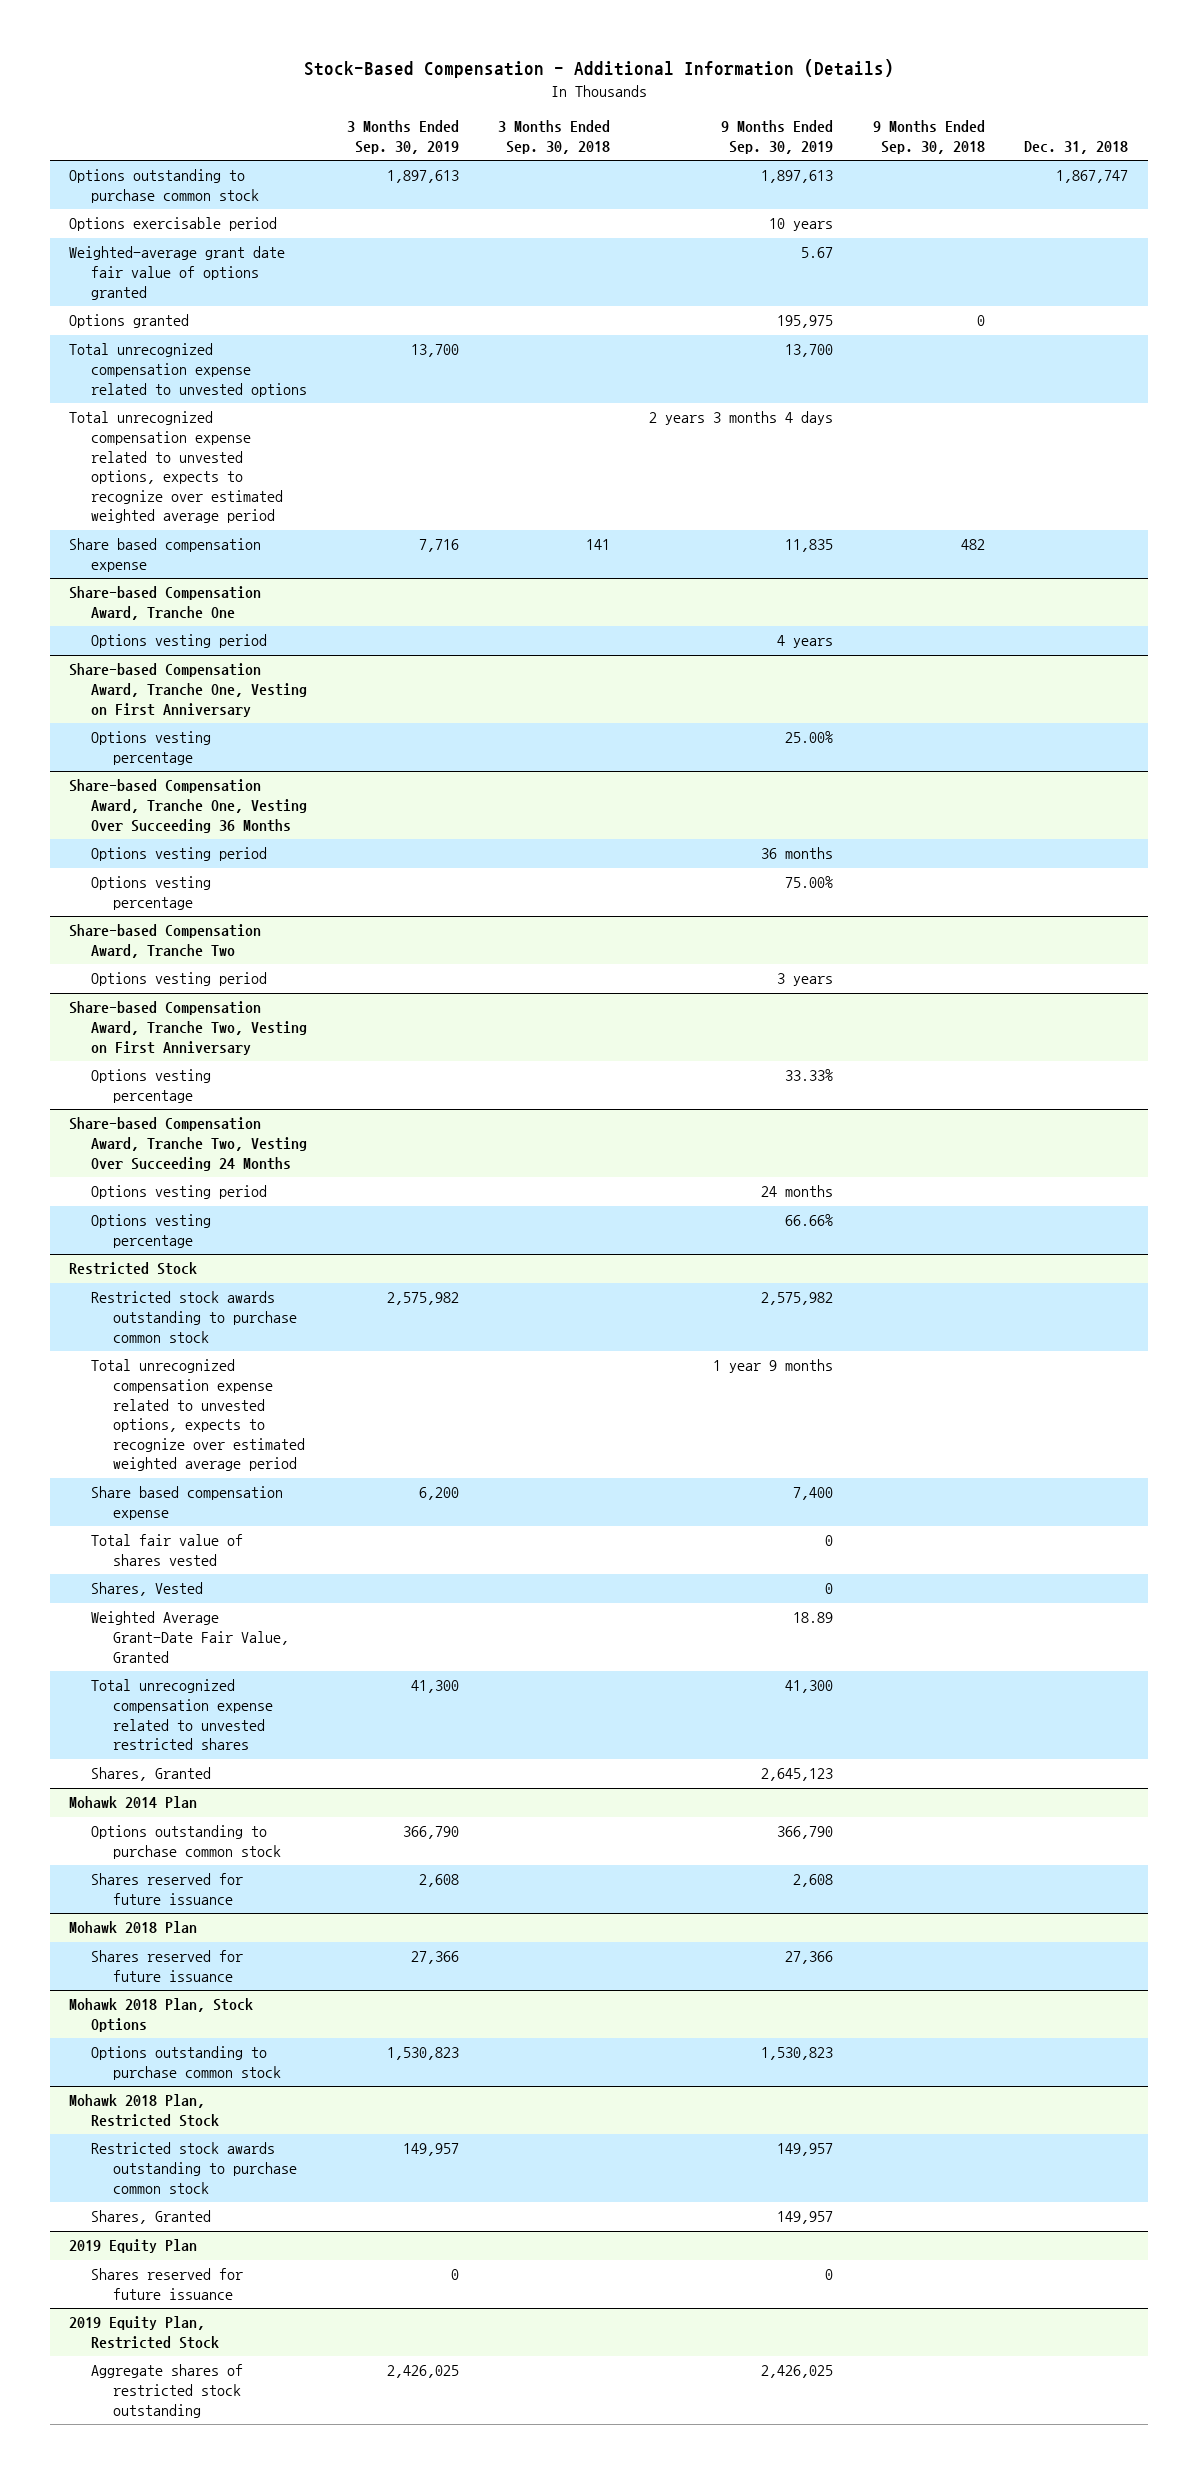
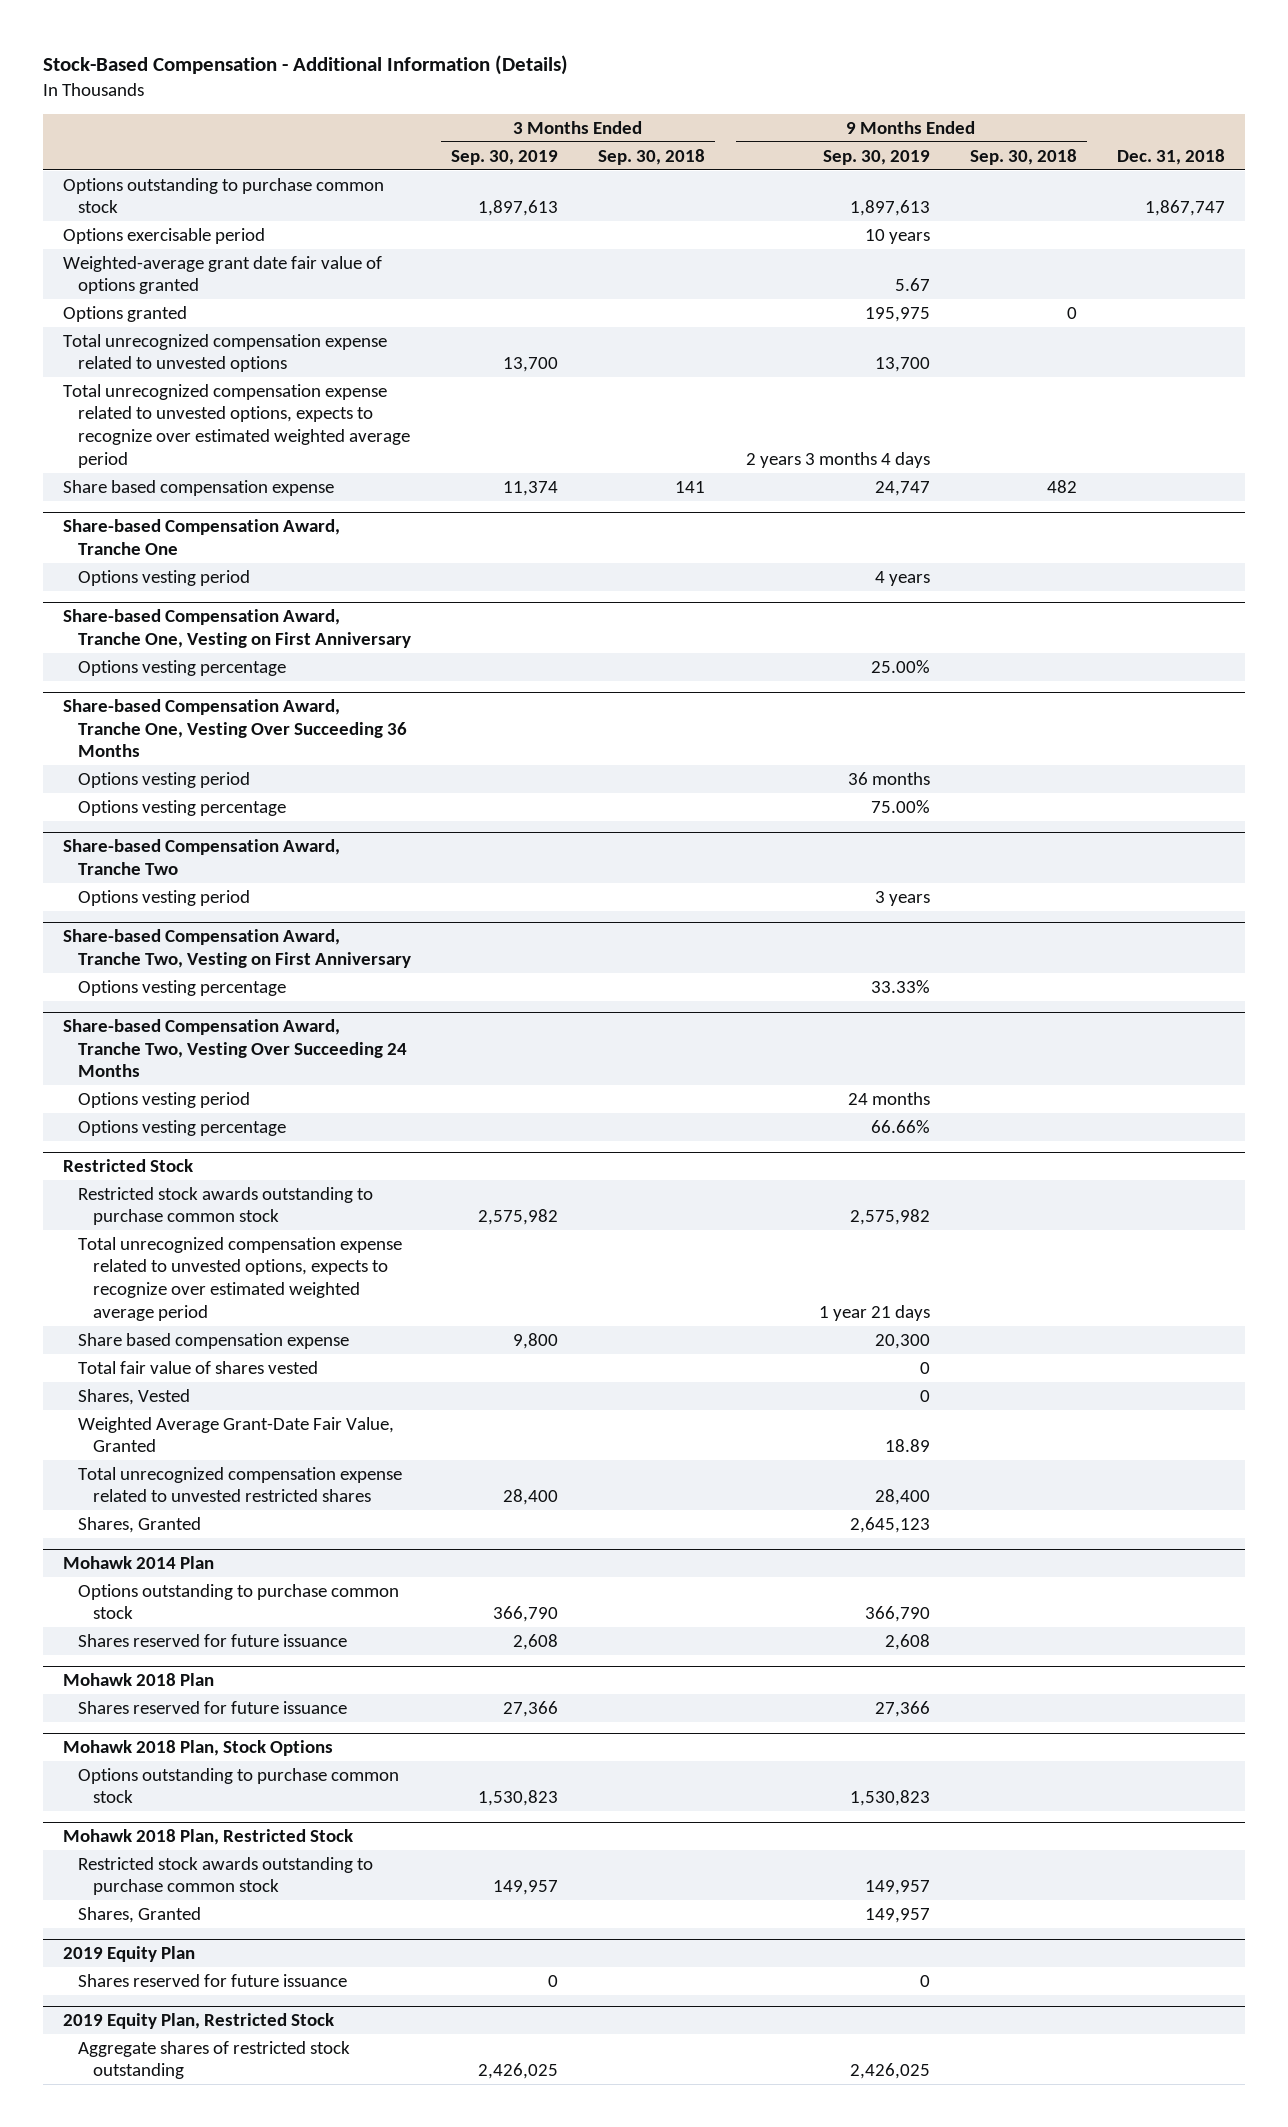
[418,539,459,553] 7,716 -> [503,480,559,496] 11,374
[785,539,834,553] 11,835 -> [874,480,930,496] 24,747
[713,1359,834,1374] 1 year 9 months -> [818,1304,930,1321] 1 year 21 days
[418,1487,459,1501] 6,200 -> [513,1332,559,1349] 9,800
[793,1487,834,1501] 7,400 -> [874,1333,930,1349] 20,300
[410,1680,459,1694] 41,300 -> [503,1489,559,1506] 28,400
[785,1680,834,1694] 41,300 -> [874,1489,930,1506] 28,400

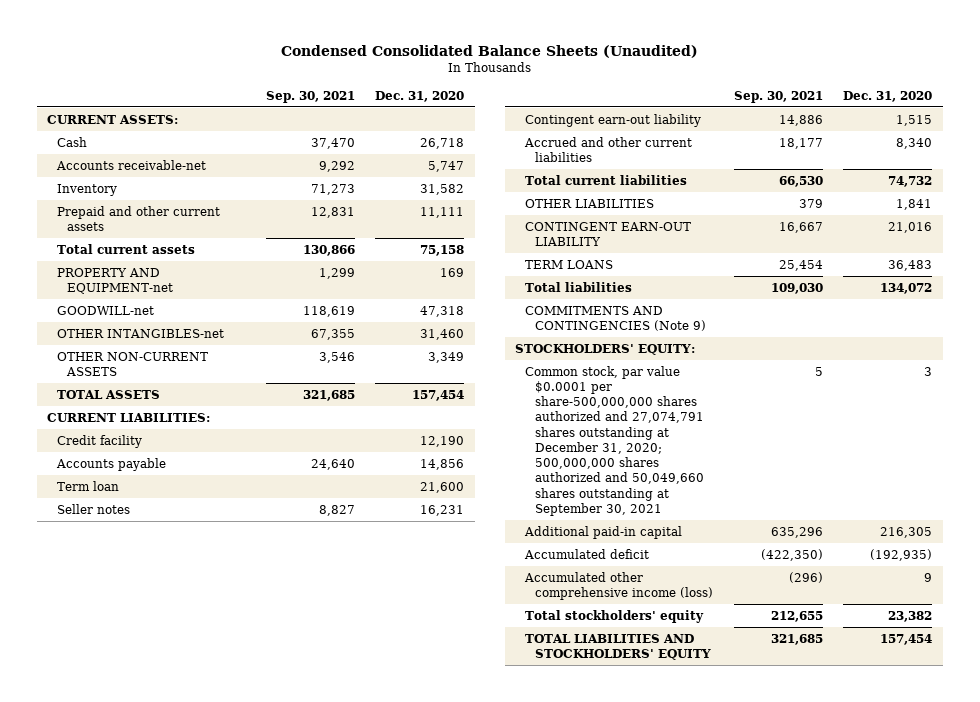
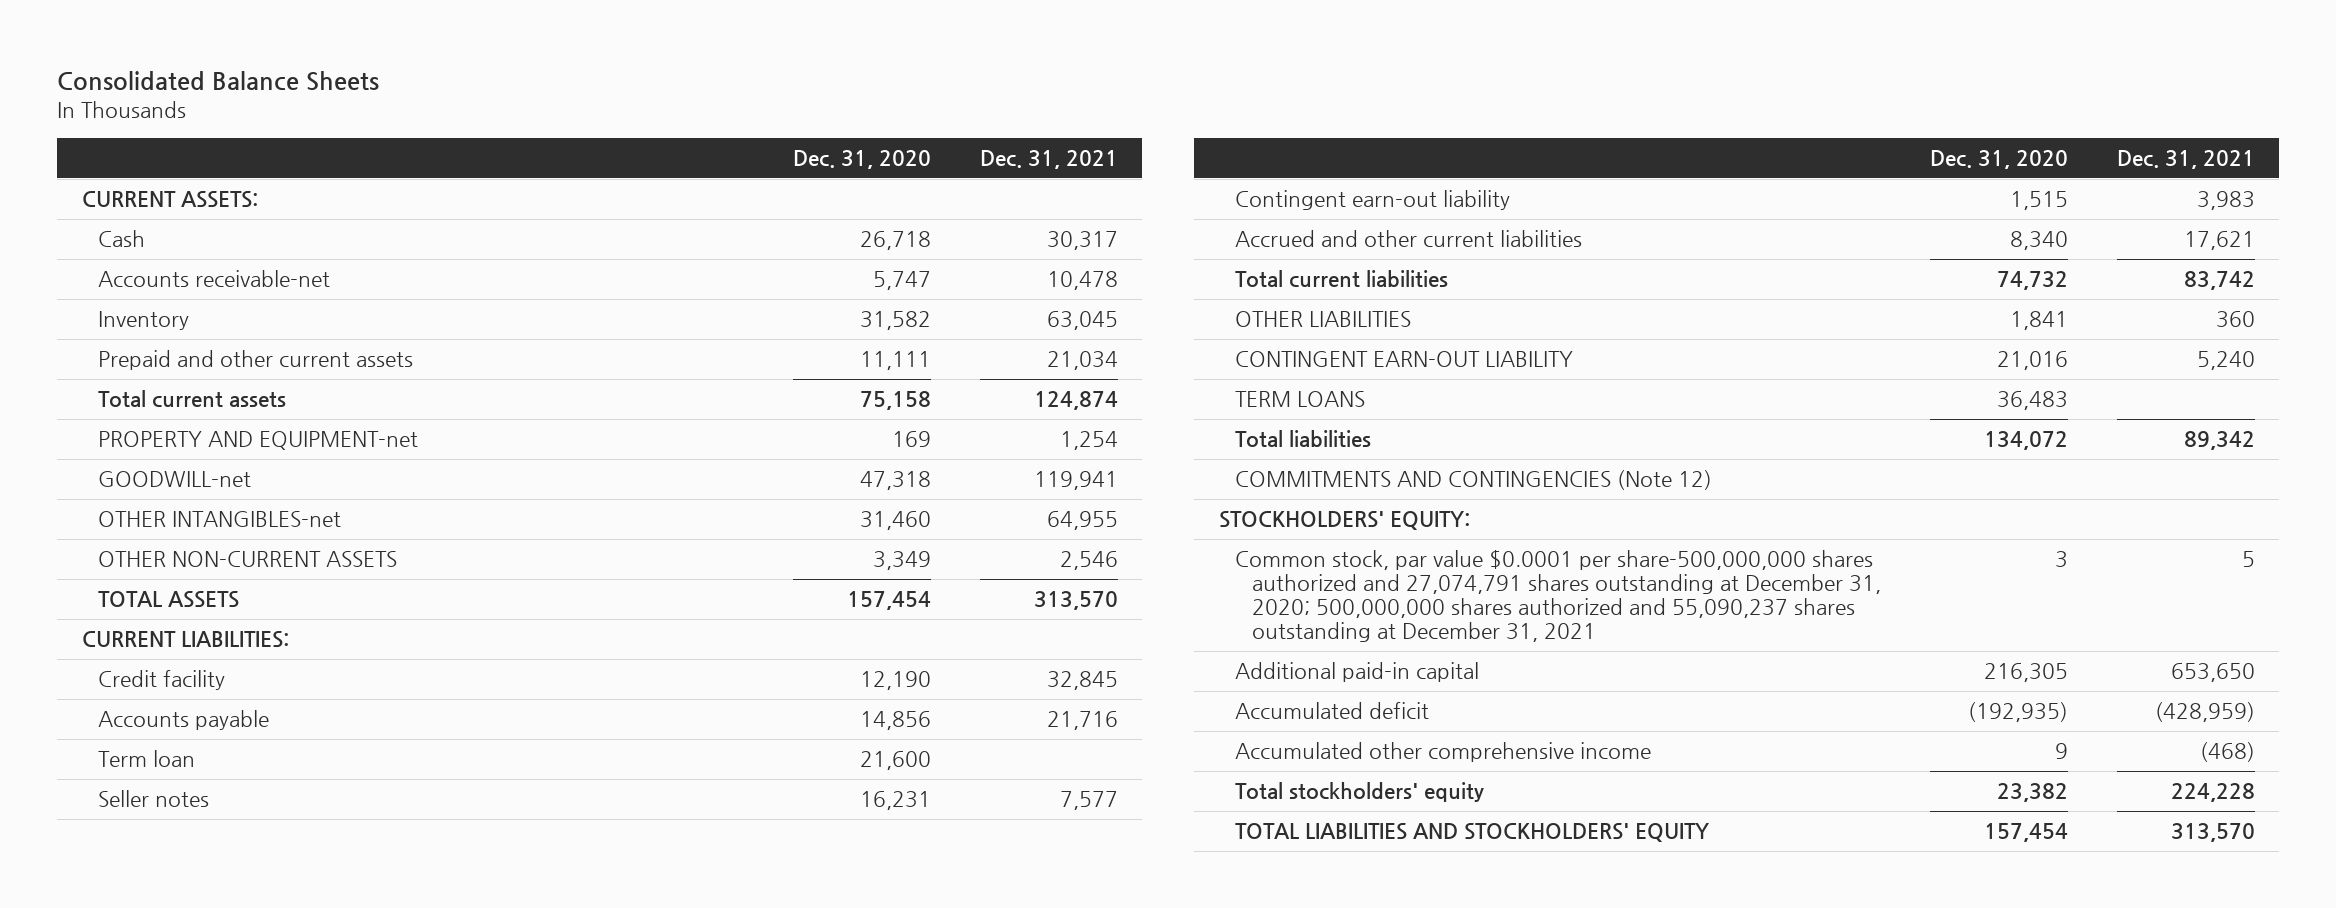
[280,44,698,58] Condensed Consolidated Balance Sheets (Unaudited) -> [57,71,380,92] Consolidated Balance Sheets
[265,90,355,103] Sep. 30, 2021 -> none
none -> [979,150,1118,170] Dec. 31, 2021
[525,305,706,332] COMMITMENTS AND CONTINGENCIES (Note 9) -> [1235,470,1713,491] COMMITMENTS AND CONTINGENCIES (Note 12)
[525,365,704,516] Common stock, par value $0.0001 per share-500,000,000 shares authorized and 27,074,791 shares outstanding at December 31, 2020; 500,000,000 shares authorized and 50,049,660 shares outstanding at September 30, 2021 -> [1235,550,1881,643] Common stock, par value $0.0001 per share-500,000,000 shares authorized and 27,074,791 shares outstanding at December 31, 2020; 500,000,000 shares authorized and 55,090,237 shares outstanding at December 31, 2021
[524,571,713,601] Accumulated other comprehensive income (loss) -> [1235,742,1652,763] Accumulated other comprehensive income

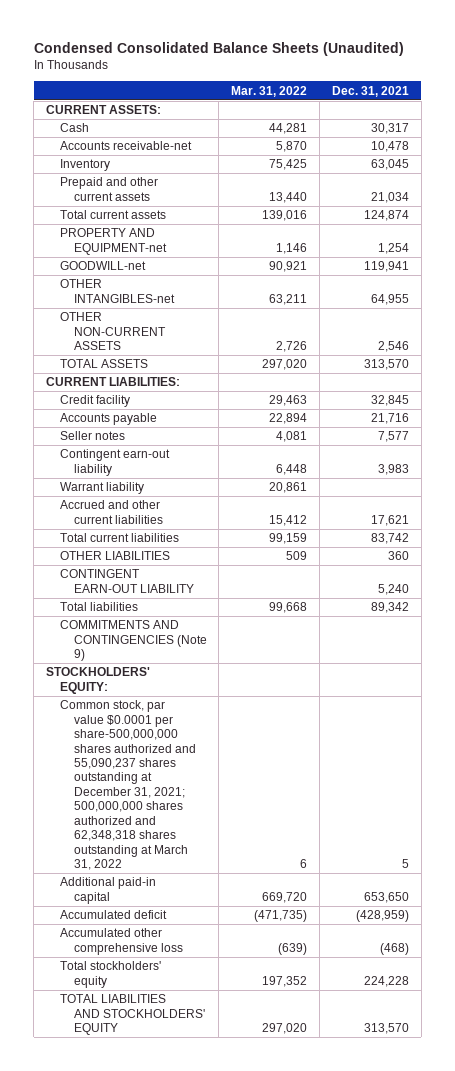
[57,71,380,92] Consolidated Balance Sheets -> [33,41,404,56] Condensed Consolidated Balance Sheets (Unaudited)
[792,150,931,170] Dec. 31, 2020 -> none
none -> [231,85,308,97] Mar. 31, 2022
[98,750,196,768] Term loan -> none
none -> [59,482,144,495] Warrant liability
[1235,391,1366,408] TERM LOANS -> none
[1235,470,1713,491] COMMITMENTS AND CONTINGENCIES (Note 12) -> [59,620,207,662] COMMITMENTS AND CONTINGENCIES (Note 9)
[1235,550,1881,643] Common stock, par value $0.0001 per share-500,000,000 shares authorized and 27,074,791 shares outstanding at December 31, 2020; 500,000,000 shares authorized and 55,090,237 shares outstanding at December 31, 2021 -> [59,700,196,871] Common stock, par value $0.0001 per share-500,000,000 shares authorized and 55,090,237 shares outstanding at December 31, 2021; 500,000,000 shares authorized and 62,348,318 shares outstanding at March 31, 2022
[1235,742,1652,763] Accumulated other comprehensive income -> [59,928,183,955] Accumulated other comprehensive loss

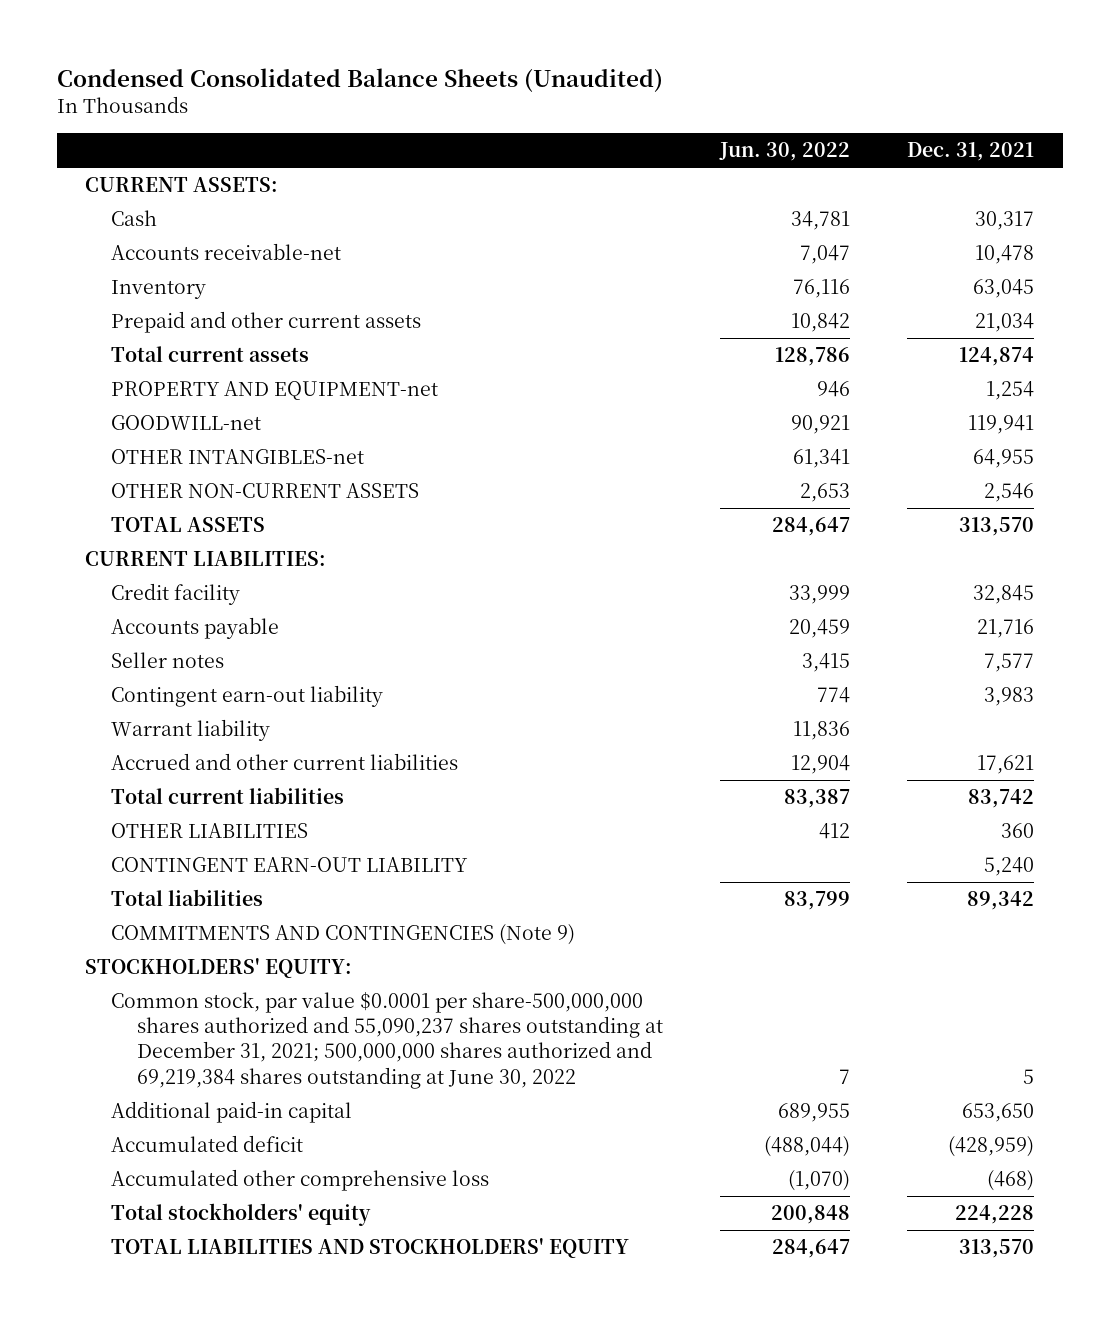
[231,85,308,97] Mar. 31, 2022 -> none
none -> [718,142,850,162] Jun. 30, 2022
[59,700,196,871] Common stock, par value $0.0001 per share-500,000,000 shares authorized and 55,090,237 shares outstanding at December 31, 2021; 500,000,000 shares authorized and 62,348,318 shares outstanding at March 31, 2022 -> [111,992,663,1089] Common stock, par value $0.0001 per share-500,000,000 shares authorized and 55,090,237 shares outstanding at December 31, 2021; 500,000,000 shares authorized and 69,219,384 shares outstanding at June 30, 2022

